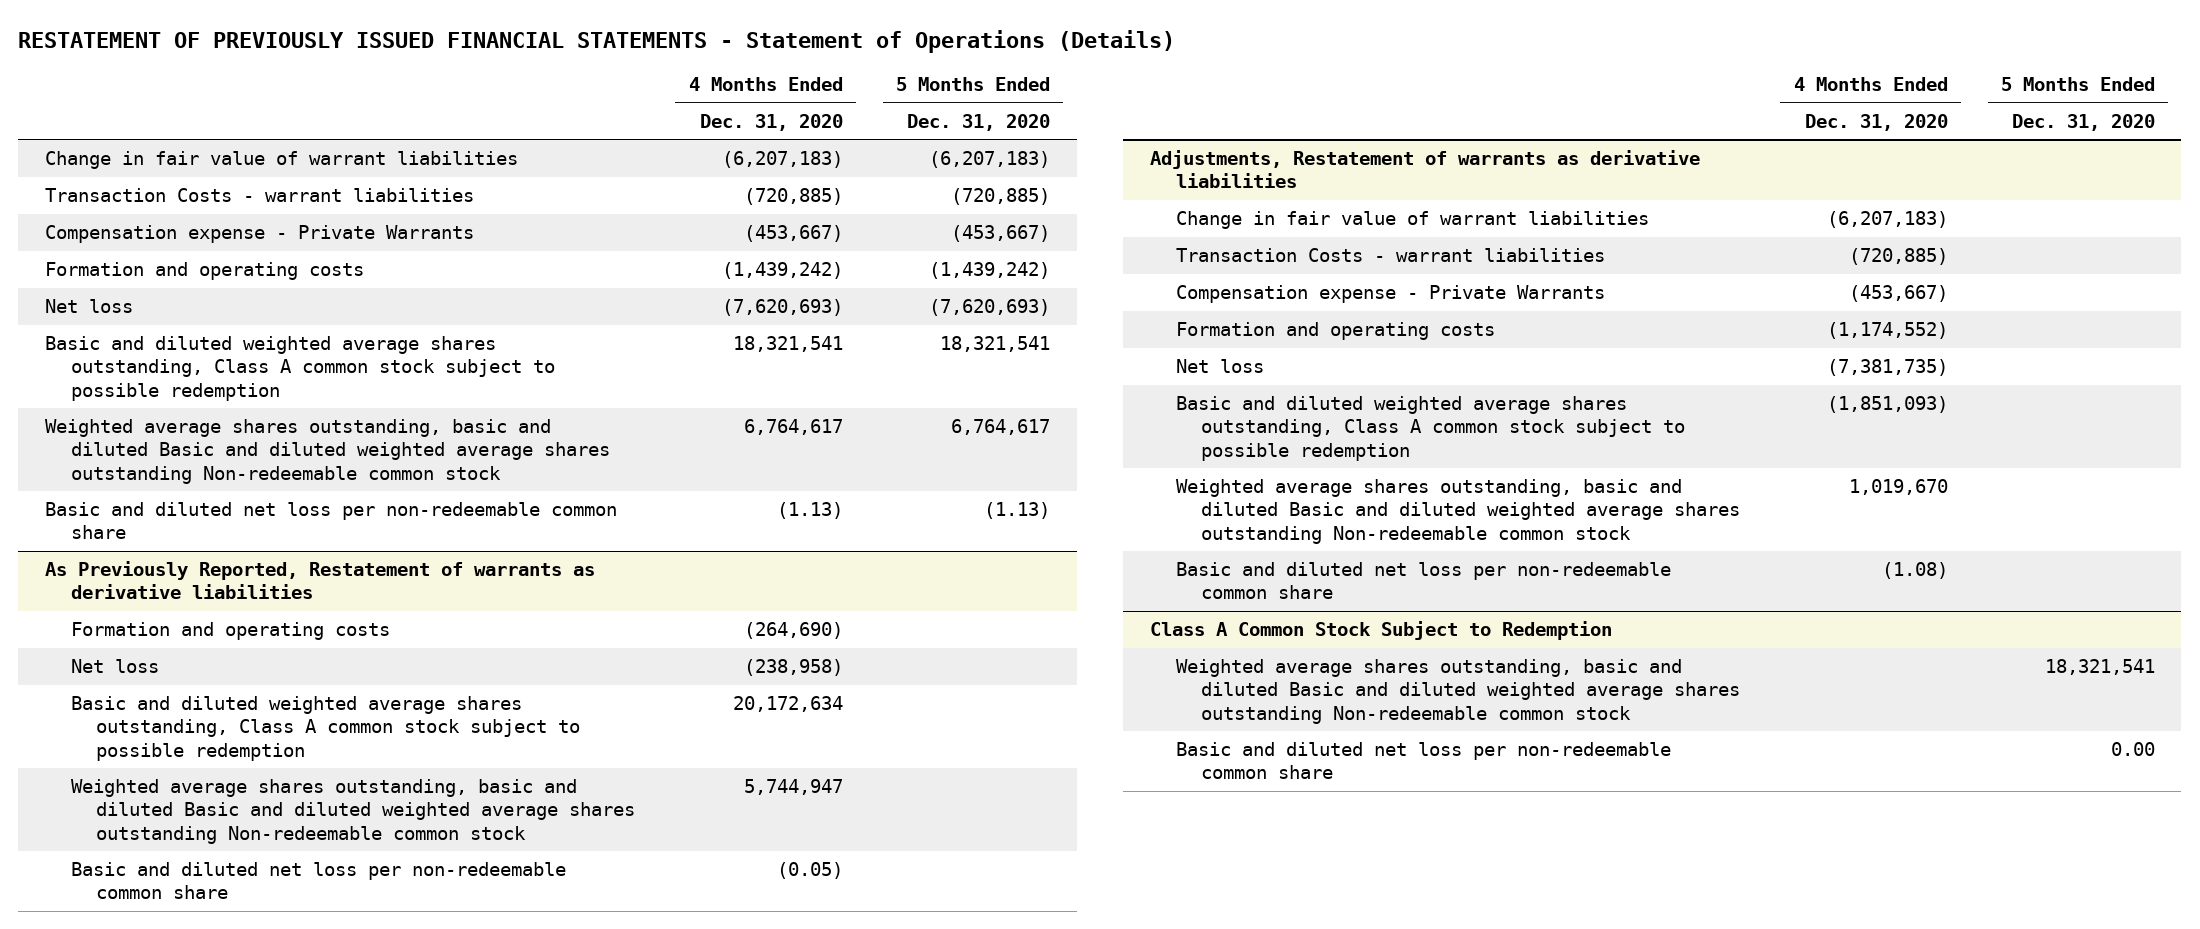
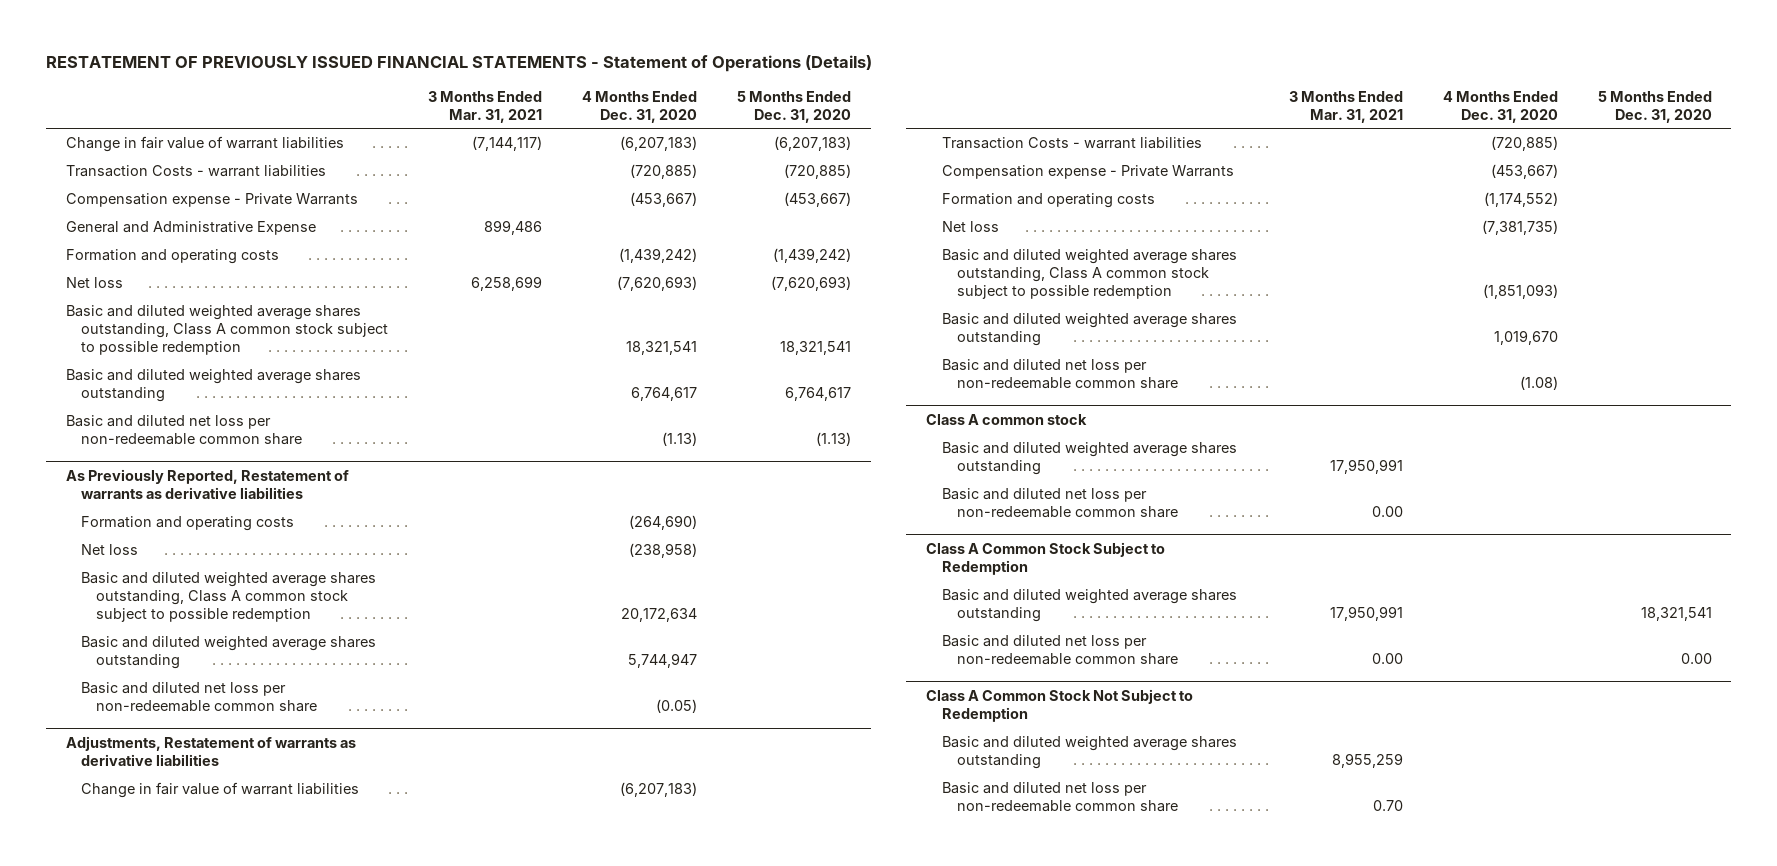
none -> [427,90,542,123] 3 Months Ended Mar. 31, 2021
none -> [65,221,316,236] General and Administrative Expense
[45,419,610,484] Weighted average shares outstanding, basic and diluted Basic and diluted weighted average shares outstanding Non-redeemable common stock -> [65,369,361,403] Basic and diluted weighted average shares outstanding
[70,779,636,844] Weighted average shares outstanding, basic and diluted Basic and diluted weighted average shares outstanding Non-redeemable common stock -> [81,636,377,670] Basic and diluted weighted average shares outstanding
[1175,479,1741,544] Weighted average shares outstanding, basic and diluted Basic and diluted weighted average shares outstanding Non-redeemable common stock -> [941,313,1237,347] Basic and diluted weighted average shares outstanding
none -> [926,414,1088,426] Class A common stock
none -> [941,442,1237,476] Basic and diluted weighted average shares outstanding
none -> [941,488,1179,519] Basic and diluted net loss per non-redeemable common share
[1175,659,1741,724] Weighted average shares outstanding, basic and diluted Basic and diluted weighted average shares outstanding Non-redeemable common stock -> [941,589,1237,623] Basic and diluted weighted average shares outstanding
none -> [926,689,1194,723] Class A Common Stock Not Subject to Redemption
none -> [941,736,1237,770] Basic and diluted weighted average shares outstanding
none -> [941,782,1179,813] Basic and diluted net loss per non-redeemable common share

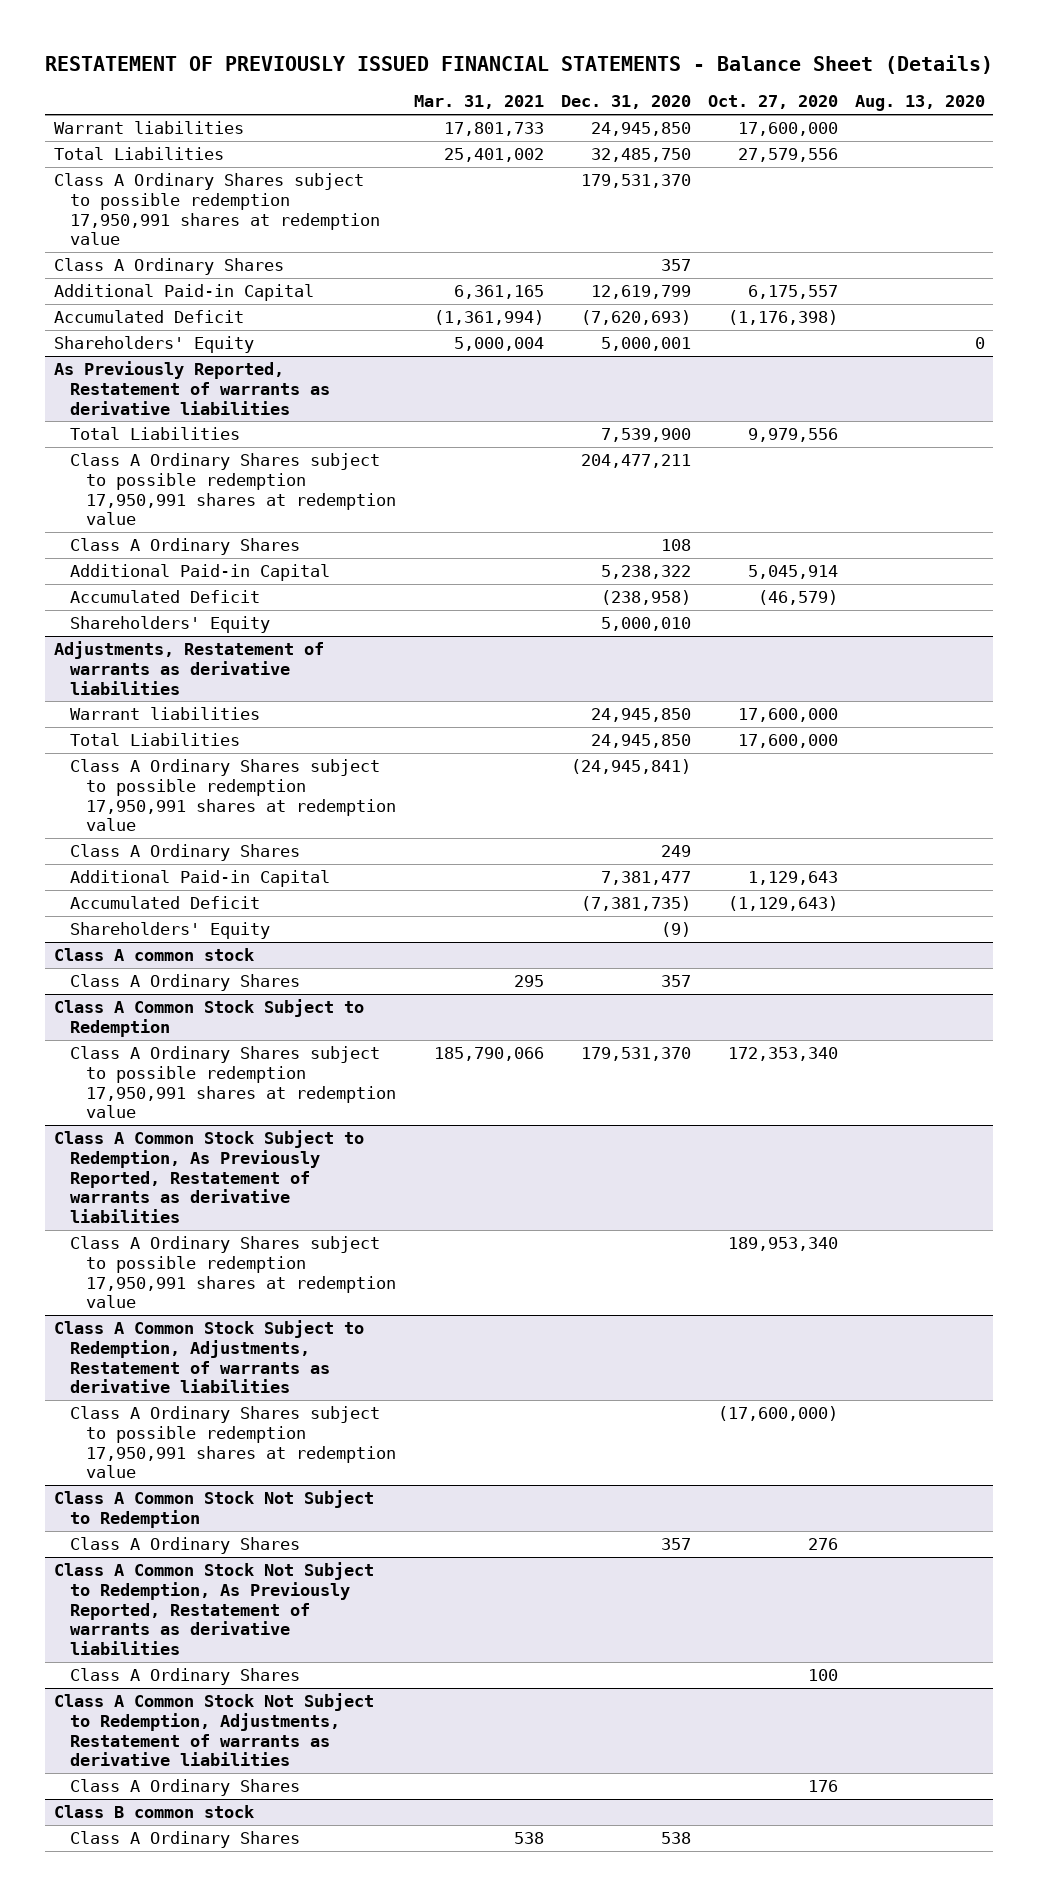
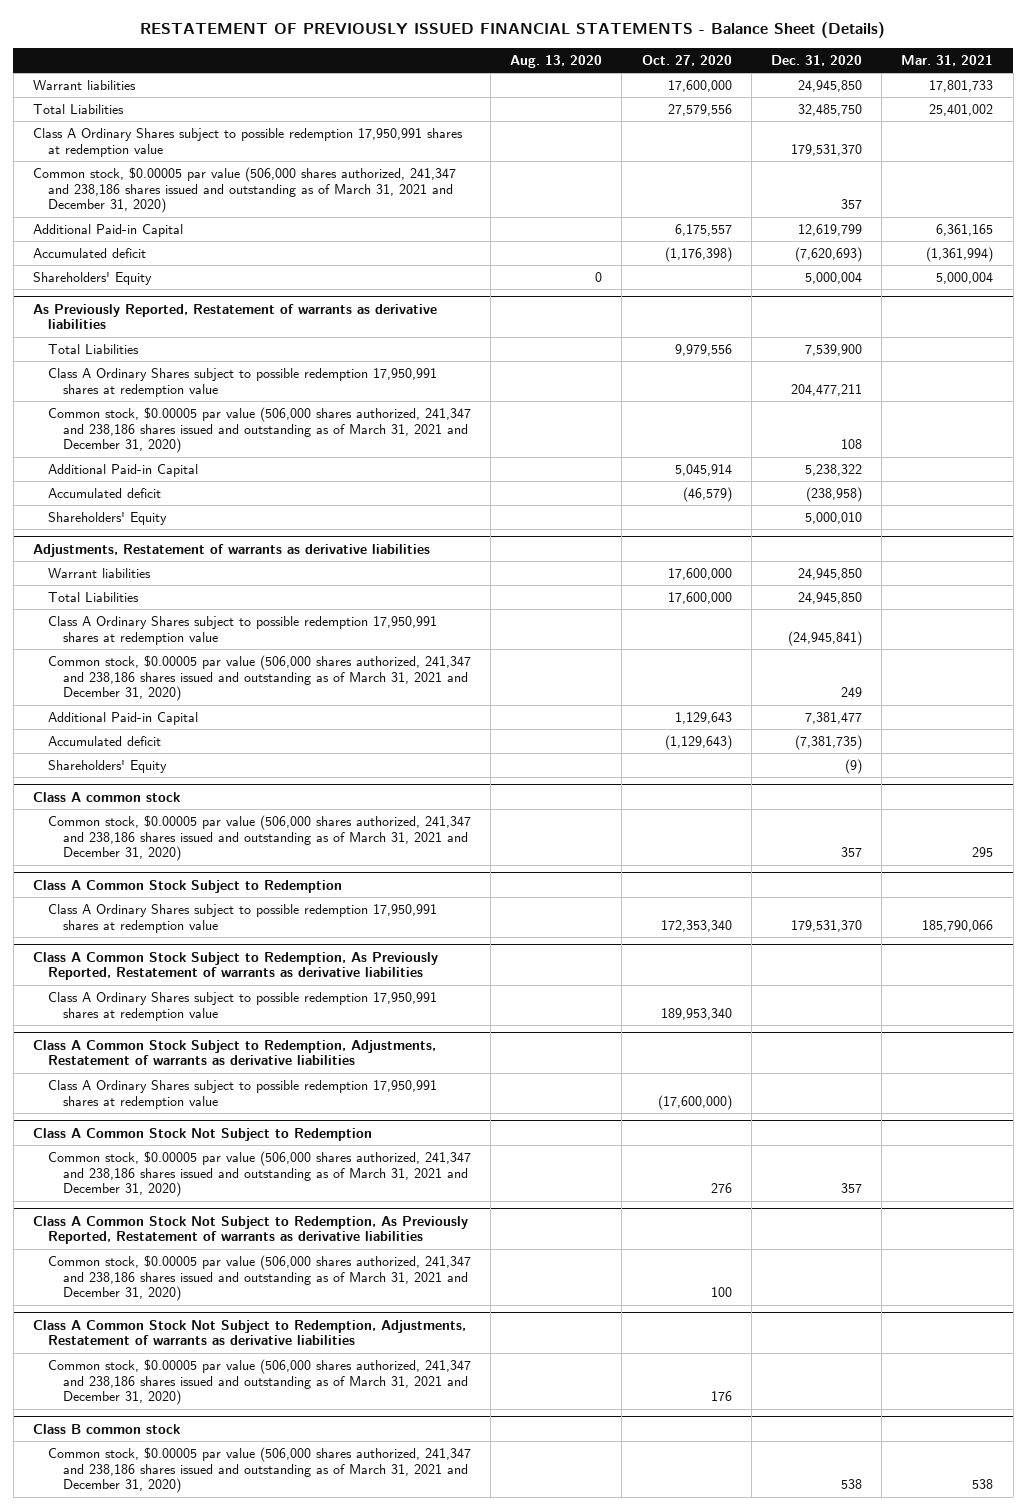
[53,258,284,276] Class A Ordinary Shares -> [32,166,456,214] Common stock, $0.00005 par value (506,000 shares authorized, 241,347 and 238,186 shares issued and outstanding as of March 31, 2021 and December 31, 2020)
[53,310,244,324] Accumulated Deficit -> [32,247,146,258] Accumulated deficit
[600,337,691,352] 5,000,001 -> [805,271,863,284] 5,000,004
[70,538,301,556] Class A Ordinary Shares -> [47,406,471,454] Common stock, $0.00005 par value (506,000 shares authorized, 241,347 and 238,186 shares issued and outstanding as of March 31, 2021 and December 31, 2020)
[70,590,261,604] Accumulated Deficit -> [47,487,161,498] Accumulated deficit
[70,844,301,862] Class A Ordinary Shares -> [47,654,471,702] Common stock, $0.00005 par value (506,000 shares authorized, 241,347 and 238,186 shares issued and outstanding as of March 31, 2021 and December 31, 2020)
[70,896,261,910] Accumulated Deficit -> [47,735,161,746] Accumulated deficit
[70,974,301,992] Class A Ordinary Shares -> [47,814,471,862] Common stock, $0.00005 par value (506,000 shares authorized, 241,347 and 238,186 shares issued and outstanding as of March 31, 2021 and December 31, 2020)
[70,1537,301,1555] Class A Ordinary Shares -> [47,1150,471,1198] Common stock, $0.00005 par value (506,000 shares authorized, 241,347 and 238,186 shares issued and outstanding as of March 31, 2021 and December 31, 2020)
[70,1668,301,1686] Class A Ordinary Shares -> [47,1254,471,1302] Common stock, $0.00005 par value (506,000 shares authorized, 241,347 and 238,186 shares issued and outstanding as of March 31, 2021 and December 31, 2020)
[70,1779,301,1797] Class A Ordinary Shares -> [47,1358,471,1406] Common stock, $0.00005 par value (506,000 shares authorized, 241,347 and 238,186 shares issued and outstanding as of March 31, 2021 and December 31, 2020)
[70,1831,301,1849] Class A Ordinary Shares -> [47,1446,471,1494] Common stock, $0.00005 par value (506,000 shares authorized, 241,347 and 238,186 shares issued and outstanding as of March 31, 2021 and December 31, 2020)

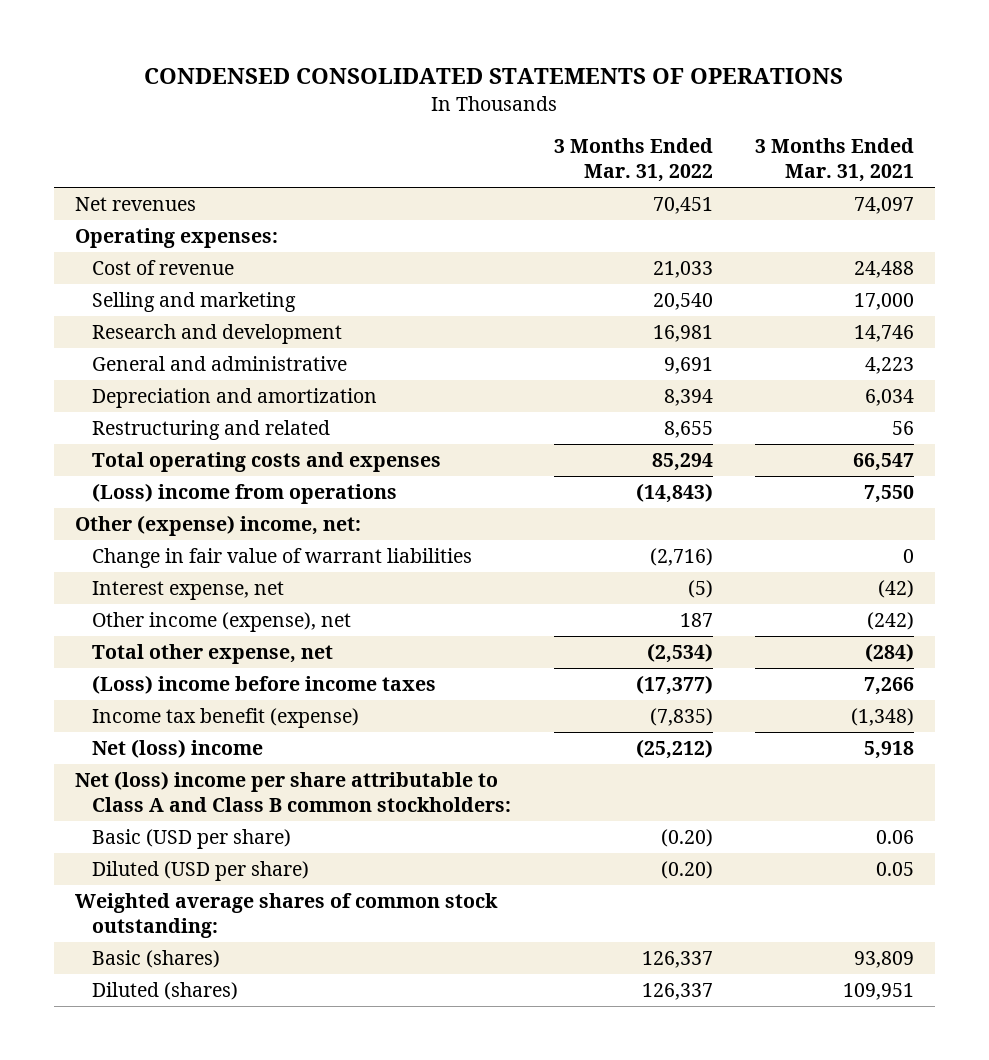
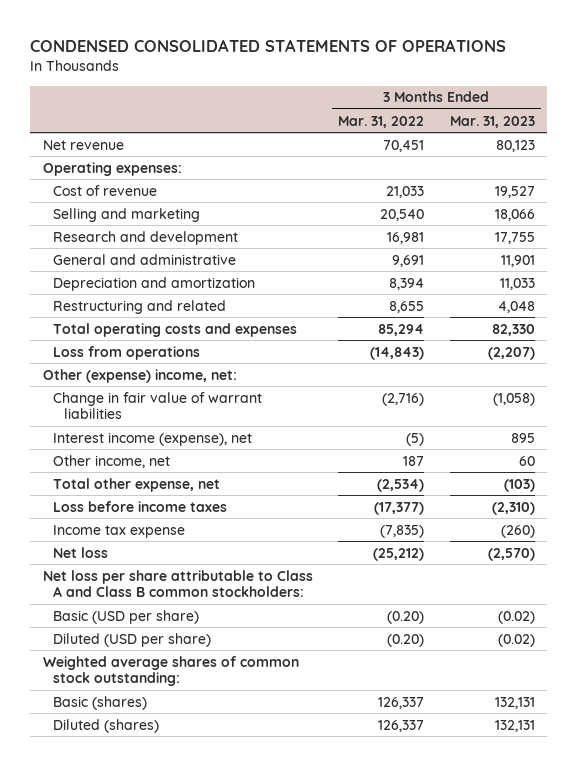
[754,138,914,183] 3 Months Ended Mar. 31, 2021 -> none
none -> [449,115,535,128] Mar. 31, 2023
[75,197,197,212] Net revenues -> [42,139,124,150] Net revenue
[92,483,398,505] (Loss) income from operations -> [53,345,201,360] Loss from operations
[92,581,285,601] Interest expense, net -> [53,431,253,446] Interest income (expense), net
[92,612,352,633] Other income (expense), net -> [53,454,171,468] Other income, net
[92,675,437,695] (Loss) income before income taxes -> [53,500,228,512] Loss before income taxes
[92,708,360,729] Income tax benefit (expense) -> [53,524,186,538] Income tax expense
[92,739,264,759] Net (loss) income -> [53,546,109,558] Net loss
[75,771,512,813] Net (loss) income per share attributable to Class A and Class B common stockholders: -> [42,569,313,598] Net loss per share attributable to Class A and Class B common stockholders:

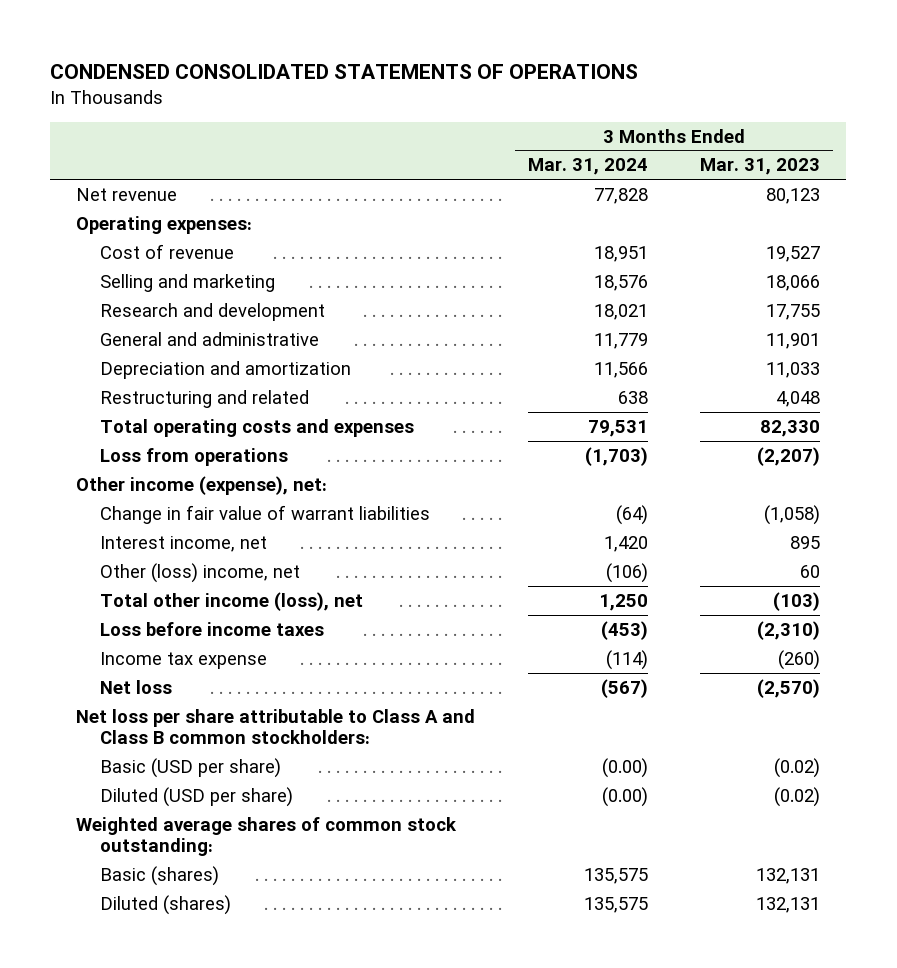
[338,115,425,128] Mar. 31, 2022 -> none
none -> [527,158,648,176] Mar. 31, 2024
[42,368,237,383] Other (expense) income, net: -> [76,475,328,495] Other income (expense), net:
[53,431,253,446] Interest income (expense), net -> [99,535,267,552] Interest income, net
[53,454,171,468] Other income, net -> [99,562,300,583] Other (loss) income, net
[53,477,221,492] Total other expense, net -> [99,591,363,611] Total other income (loss), net

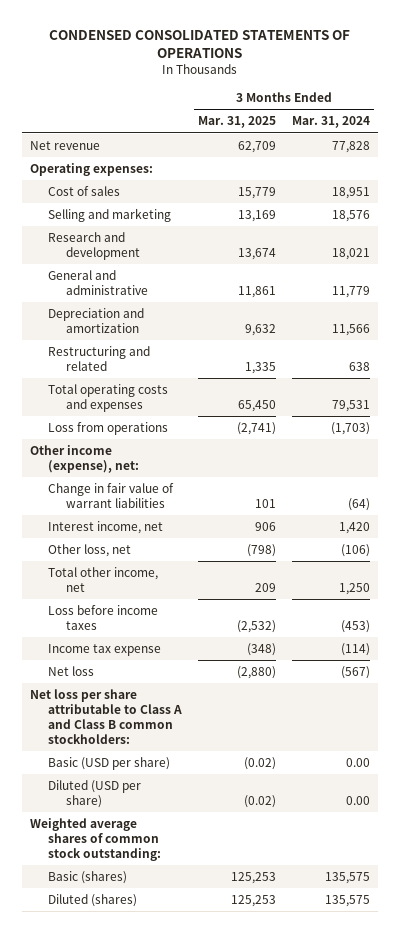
[700,158,821,176] Mar. 31, 2023 -> none
none -> [197,116,276,129] Mar. 31, 2025
[99,243,234,259] Cost of revenue -> [47,185,120,196] Cost of sales
[99,562,300,583] Other (loss) income, net -> [47,543,131,557] Other loss, net
[99,591,363,611] Total other income (loss), net -> [47,566,158,592] Total other income, net
[601,757,648,778] (0.00) -> [346,757,371,767] 0.00
[601,786,648,807] (0.00) -> [346,795,371,805] 0.00

